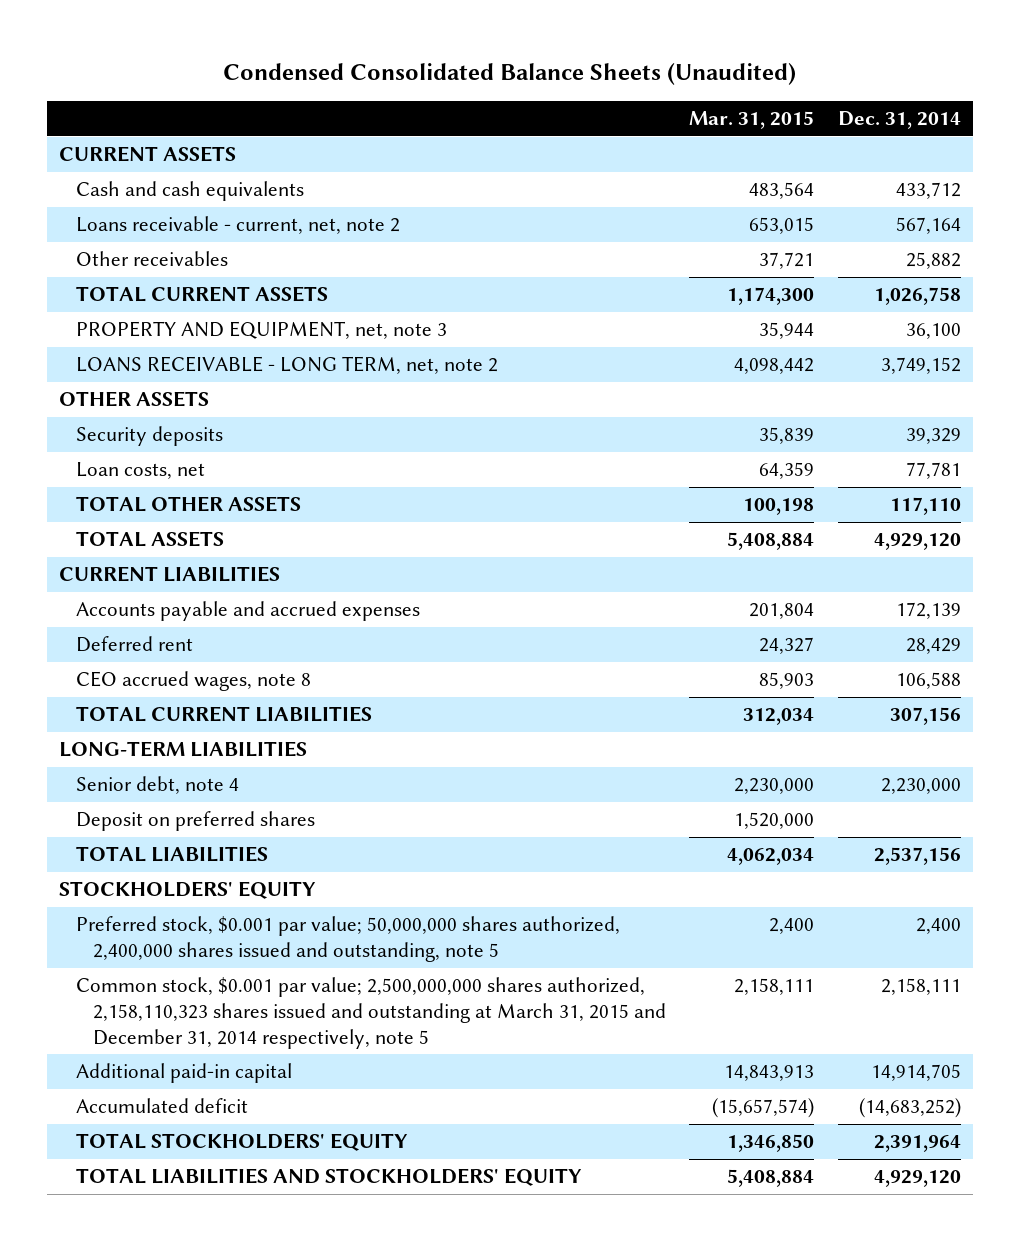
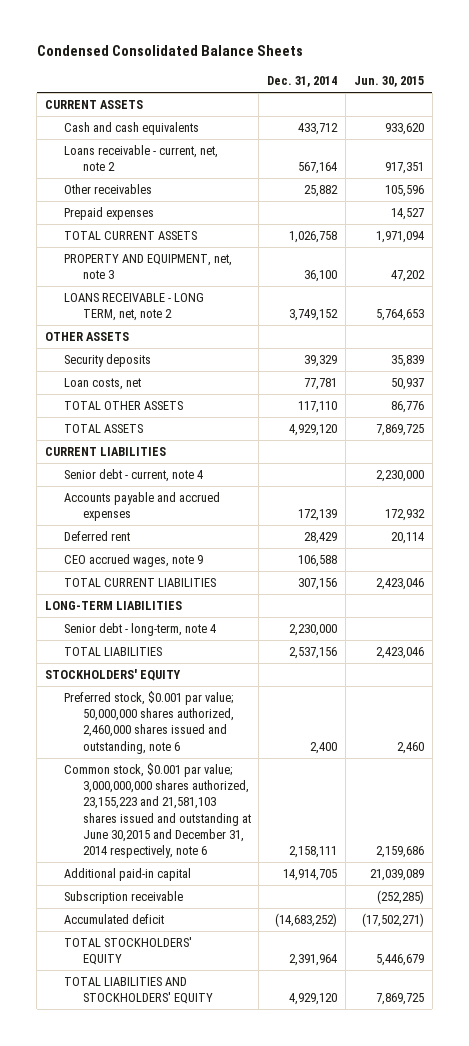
[223,63,797,86] Condensed Consolidated Balance Sheets (Unaudited) -> [36,45,303,57] Condensed Consolidated Balance Sheets
[689,111,815,130] Mar. 31, 2015 -> none
none -> [354,76,425,88] Jun. 30, 2015
none -> [63,207,154,221] Prepaid expenses
none -> [63,469,203,483] Senior debt - current, note 4
[76,671,312,692] CEO accrued wages, note 8 -> [63,554,203,568] CEO accrued wages, note 9
[76,811,316,832] Deposit on preferred shares -> none
[76,776,240,795] Senior debt, note 4 -> [63,623,216,637] Senior debt - long-term, note 4
[76,916,621,963] Preferred stock, $0.001 par value; 50,000,000 shares authorized, 2,400,000 shares issued and outstanding, note 5 -> [63,691,234,754] Preferred stock, $0.001 par value; 50,000,000 shares authorized, 2,460,000 shares issued and outstanding, note 6
[76,977,666,1050] Common stock, $0.001 par value; 2,500,000,000 shares authorized, 2,158,110,323 shares issued and outstanding at March 31, 2015 and December 31, 2014 respectively, note 5 -> [63,763,251,858] Common stock, $0.001 par value; 3,000,000,000 shares authorized, 23,155,223 and 21,581,103 shares issued and outstanding at June 30,2015 and December 31, 2014 respectively, note 6
none -> [63,891,183,905] Subscription receivable

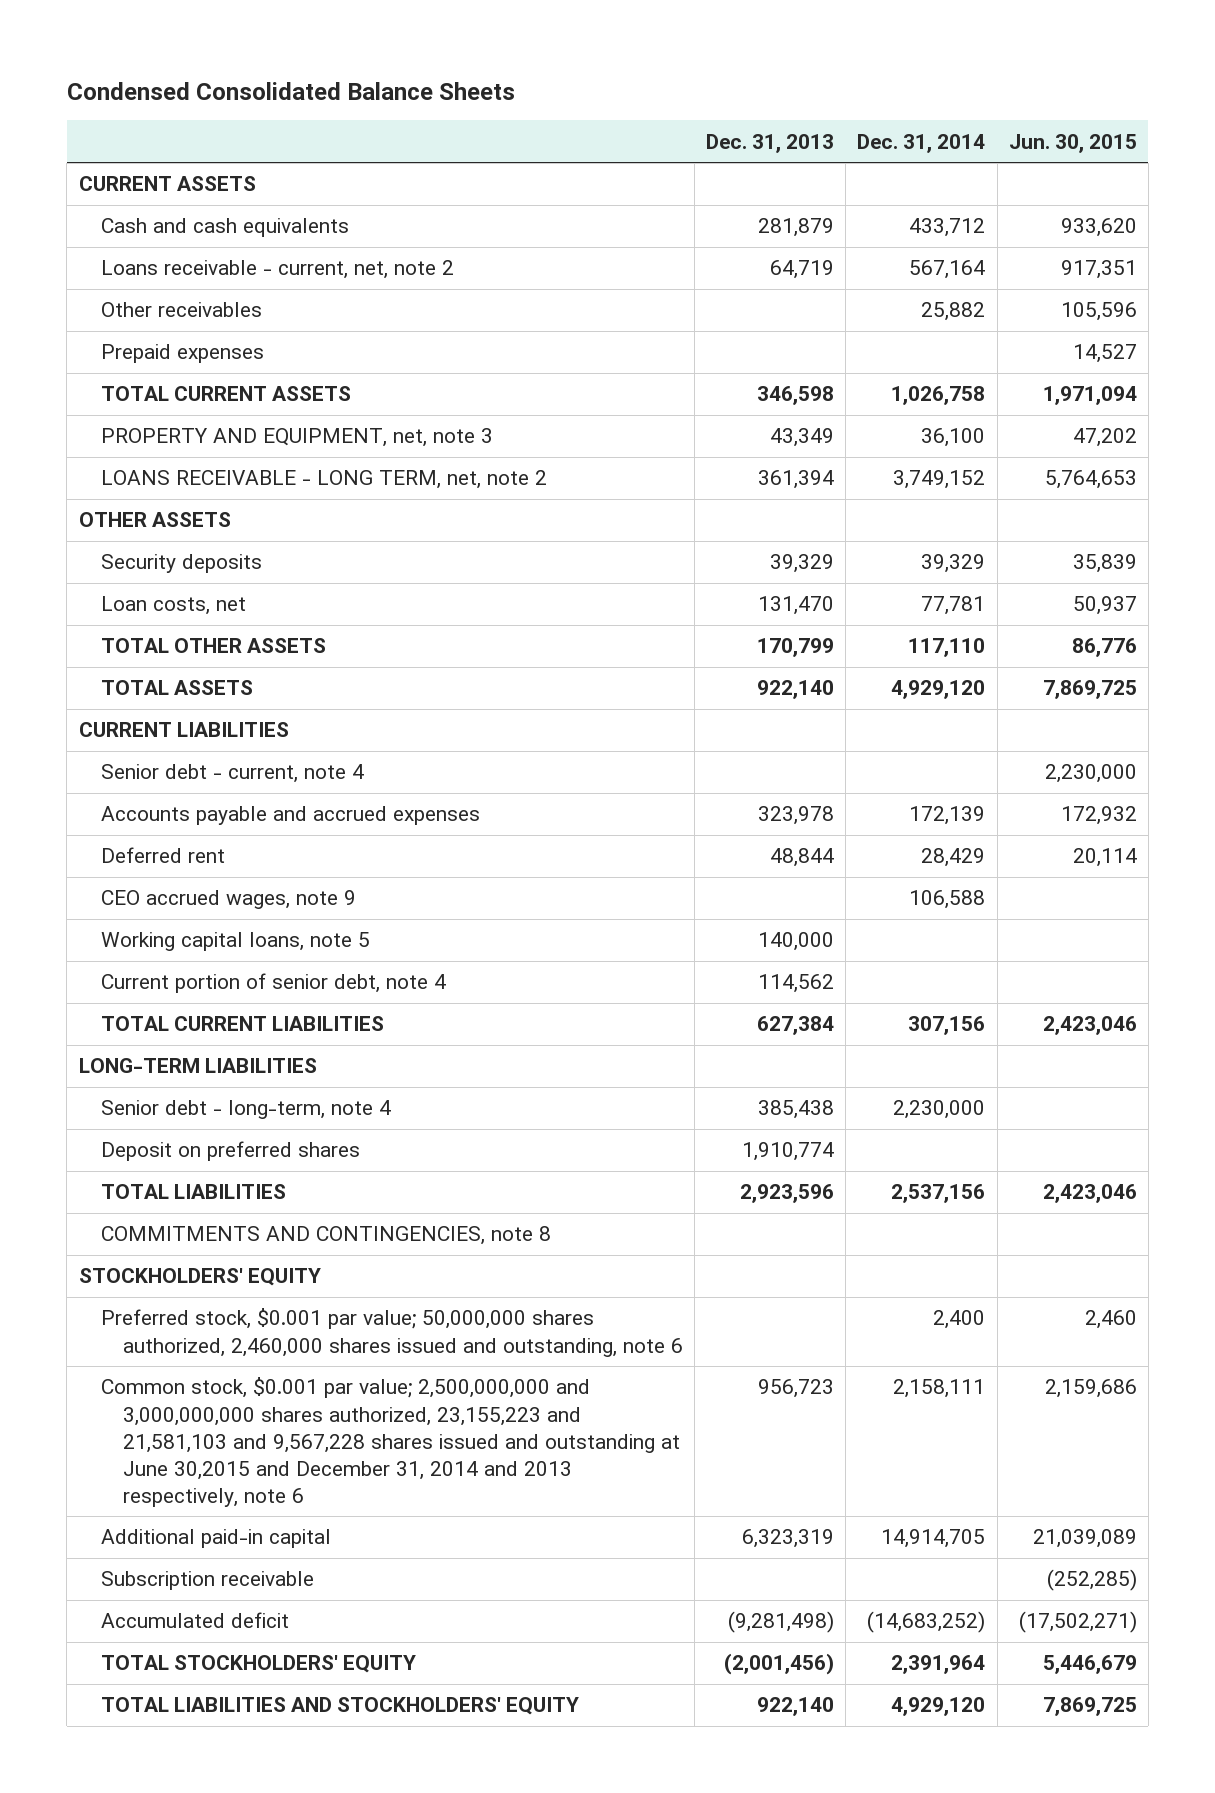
none -> [706,133,835,153] Dec. 31, 2013
none -> [100,932,370,952] Working capital loans, note 5
none -> [100,973,446,994] Current portion of senior debt, note 4
none -> [100,1141,360,1162] Deposit on preferred shares
none -> [100,1226,551,1246] COMMITMENTS AND CONTINGENCIES, note 8
[63,763,251,858] Common stock, $0.001 par value; 3,000,000,000 shares authorized, 23,155,223 and 21,581,103 shares issued and outstanding at June 30,2015 and December 31, 2014 respectively, note 6 -> [100,1377,680,1507] Common stock, $0.001 par value; 2,500,000,000 and 3,000,000,000 shares authorized, 23,155,223 and 21,581,103 and 9,567,228 shares issued and outstanding at June 30,2015 and December 31, 2014 and 2013 respectively, note 6

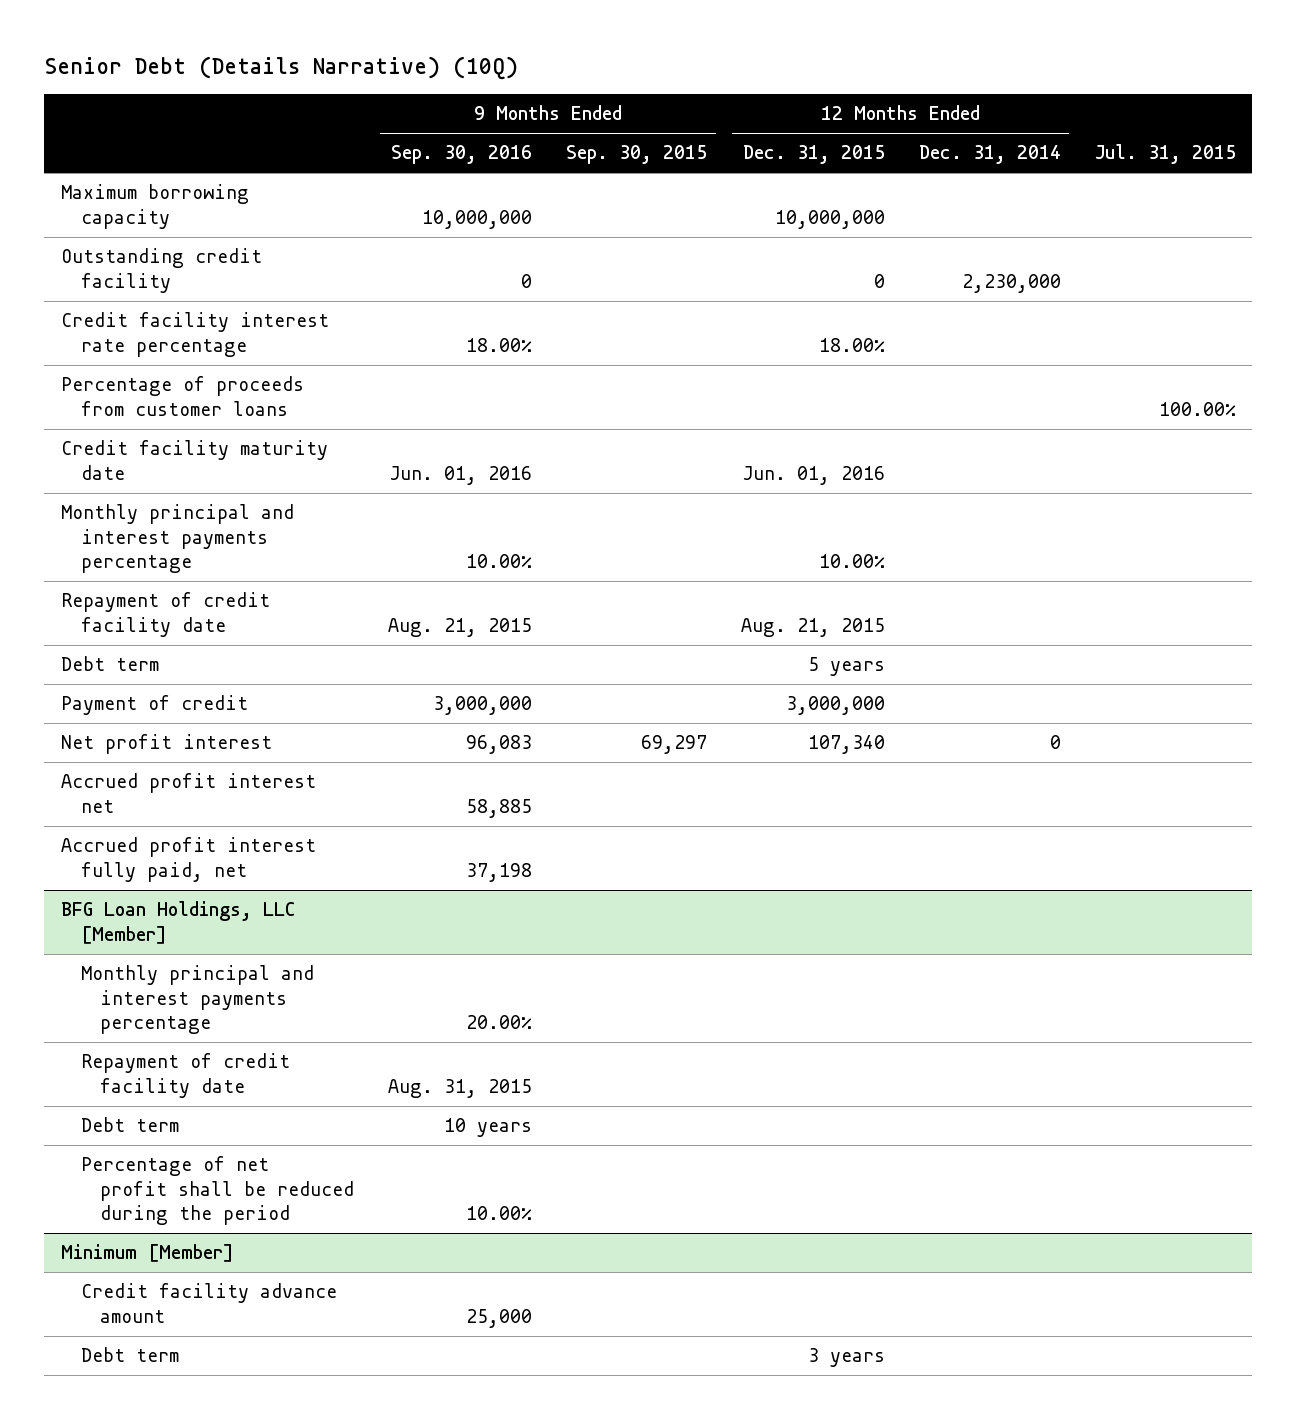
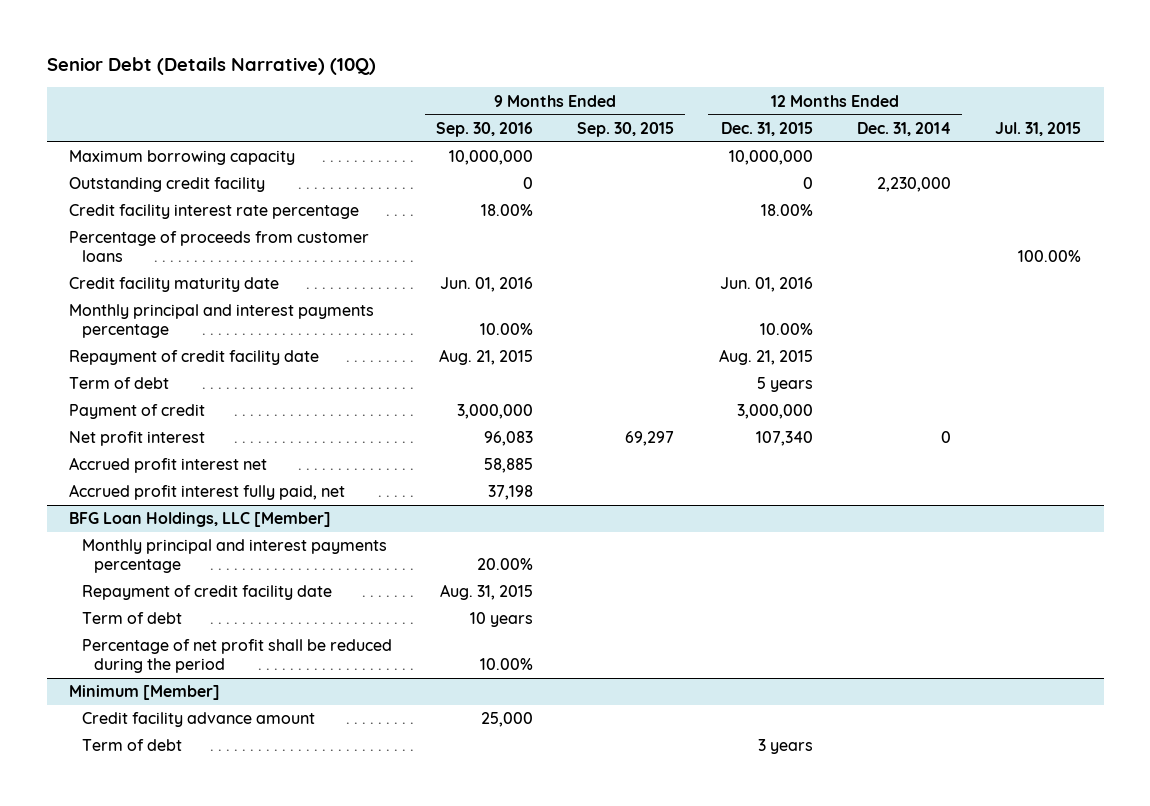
[61,656,160,672] Debt term -> [68,377,169,390] Term of debt
[80,1117,179,1133] Debt term -> [81,612,182,625] Term of debt
[80,1347,179,1363] Debt term -> [81,739,182,752] Term of debt

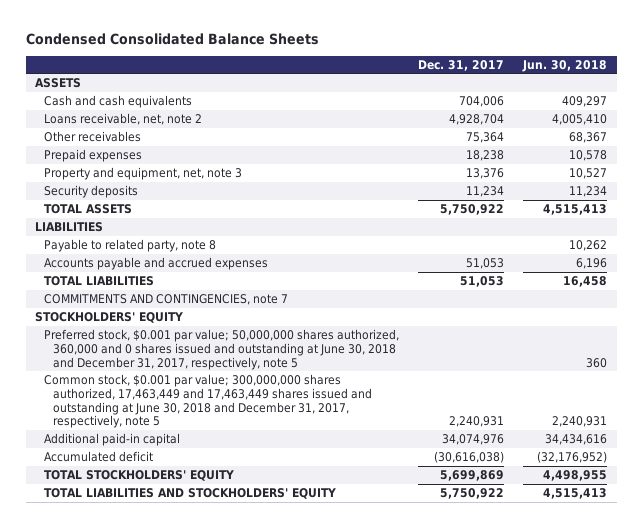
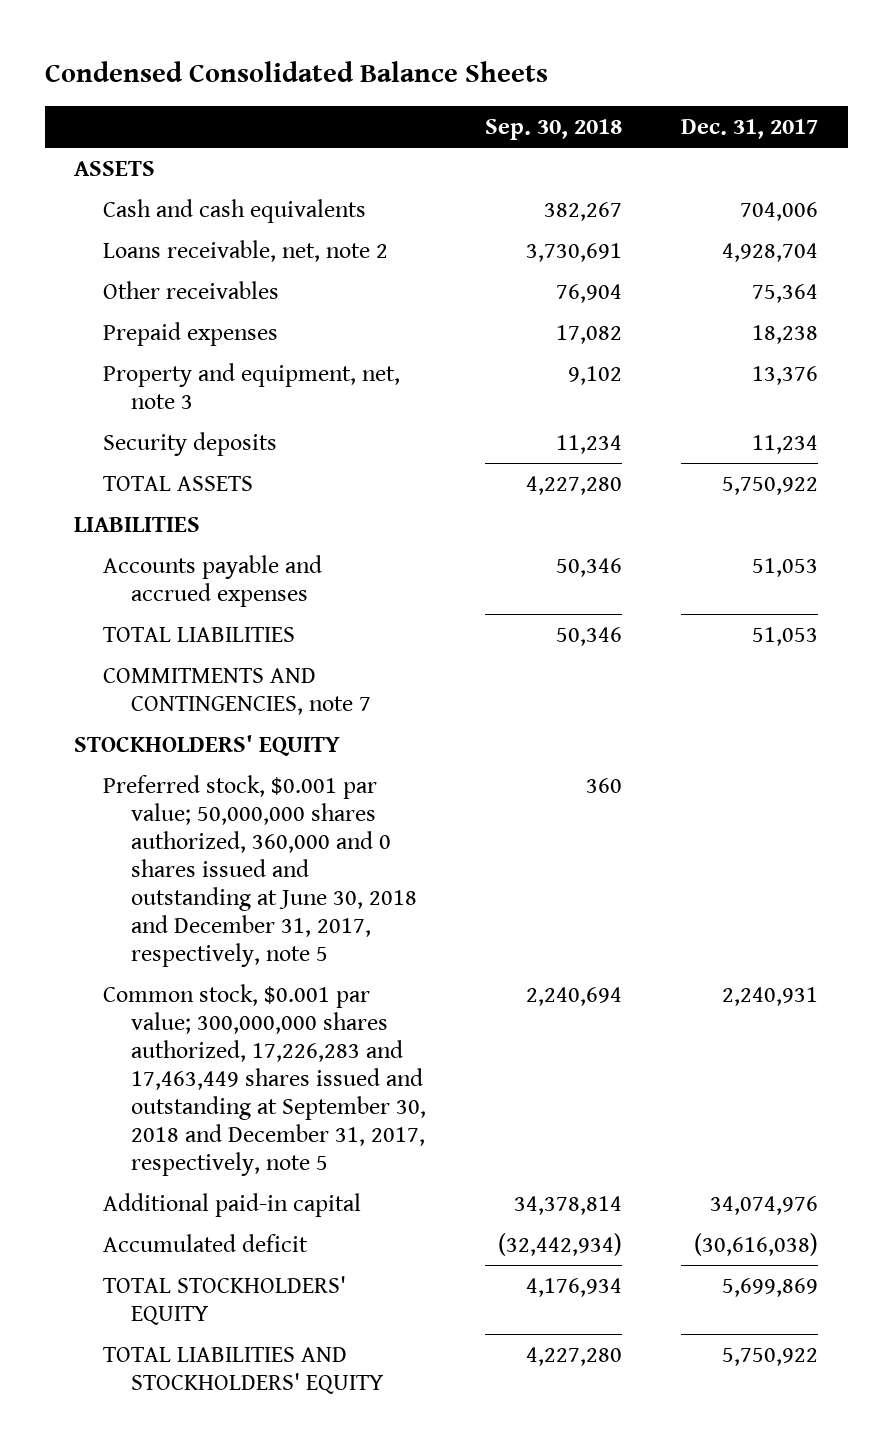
[522,60,608,73] Jun. 30, 2018 -> none
none -> [484,119,622,141] Sep. 30, 2018
[44,239,217,253] Payable to related party, note 8 -> none
[44,374,372,429] Common stock, $0.001 par value; 300,000,000 shares authorized, 17,463,449 and 17,463,449 shares issued and outstanding at June 30, 2018 and December 31, 2017, respectively, note 5 -> [102,983,426,1176] Common stock, $0.001 par value; 300,000,000 shares authorized, 17,226,283 and 17,463,449 shares issued and outstanding at September 30, 2018 and December 31, 2017, respectively, note 5

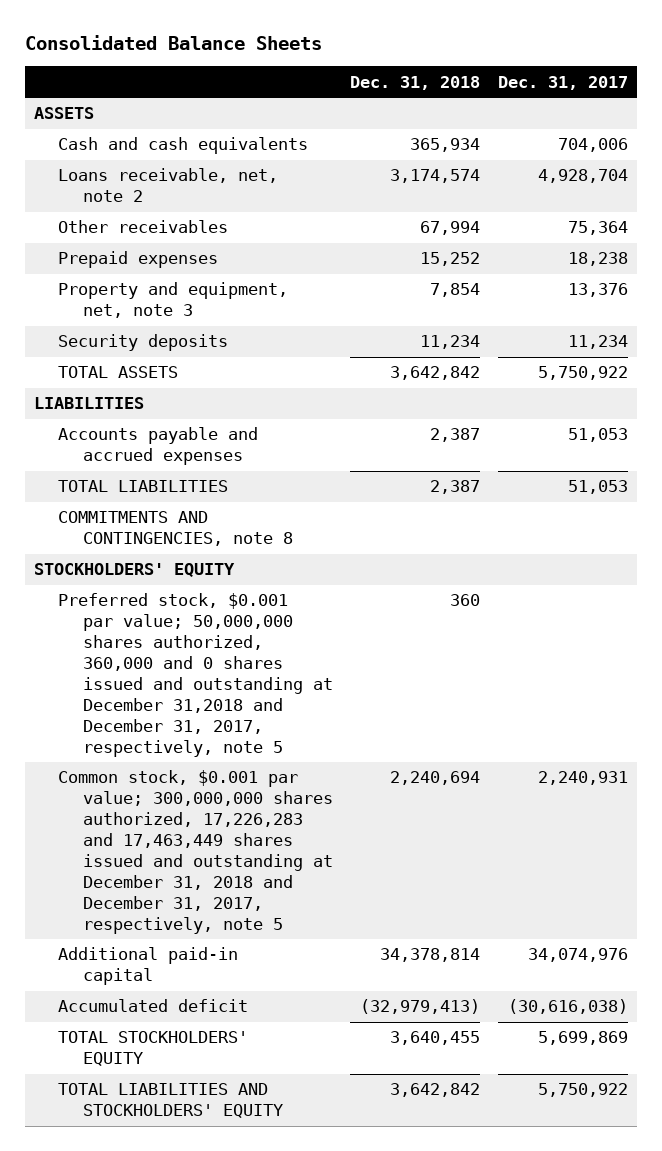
[44,61,548,83] Condensed Consolidated Balance Sheets -> [24,35,322,51] Consolidated Balance Sheets
[484,119,622,141] Sep. 30, 2018 -> none
none -> [350,75,481,90] Dec. 31, 2018
[102,667,371,715] COMMITMENTS AND CONTINGENCIES, note 7 -> [58,511,293,547] COMMITMENTS AND CONTINGENCIES, note 8
[102,774,417,967] Preferred stock, $0.001 par value; 50,000,000 shares authorized, 360,000 and 0 shares issued and outstanding at June 30, 2018 and December 31, 2017, respectively, note 5 -> [58,593,333,757] Preferred stock, $0.001 par value; 50,000,000 shares authorized, 360,000 and 0 shares issued and outstanding at December 31,2018 and December 31, 2017, respectively, note 5
[102,983,426,1176] Common stock, $0.001 par value; 300,000,000 shares authorized, 17,226,283 and 17,463,449 shares issued and outstanding at September 30, 2018 and December 31, 2017, respectively, note 5 -> [58,770,333,934] Common stock, $0.001 par value; 300,000,000 shares authorized, 17,226,283 and 17,463,449 shares issued and outstanding at December 31, 2018 and December 31, 2017, respectively, note 5

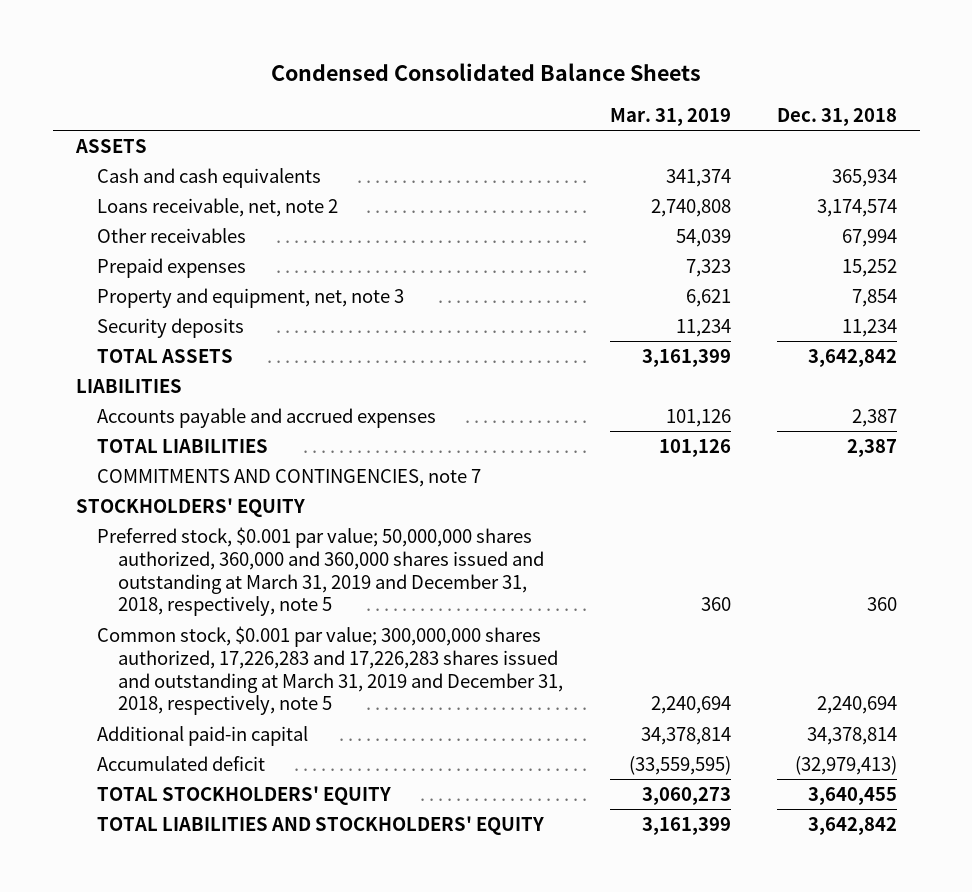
[24,35,322,51] Consolidated Balance Sheets -> [271,63,702,82] Condensed Consolidated Balance Sheets
[498,75,629,90] Dec. 31, 2017 -> none
none -> [609,107,731,126] Mar. 31, 2019
[58,511,293,547] COMMITMENTS AND CONTINGENCIES, note 8 -> [97,468,482,487] COMMITMENTS AND CONTINGENCIES, note 7
[58,593,333,757] Preferred stock, $0.001 par value; 50,000,000 shares authorized, 360,000 and 0 shares issued and outstanding at December 31,2018 and December 31, 2017, respectively, note 5 -> [97,526,545,617] Preferred stock, $0.001 par value; 50,000,000 shares authorized, 360,000 and 360,000 shares issued and outstanding at March 31, 2019 and December 31, 2018, respectively, note 5
[58,770,333,934] Common stock, $0.001 par value; 300,000,000 shares authorized, 17,226,283 and 17,463,449 shares issued and outstanding at December 31, 2018 and December 31, 2017, respectively, note 5 -> [97,625,564,716] Common stock, $0.001 par value; 300,000,000 shares authorized, 17,226,283 and 17,226,283 shares issued and outstanding at March 31, 2019 and December 31, 2018, respectively, note 5

